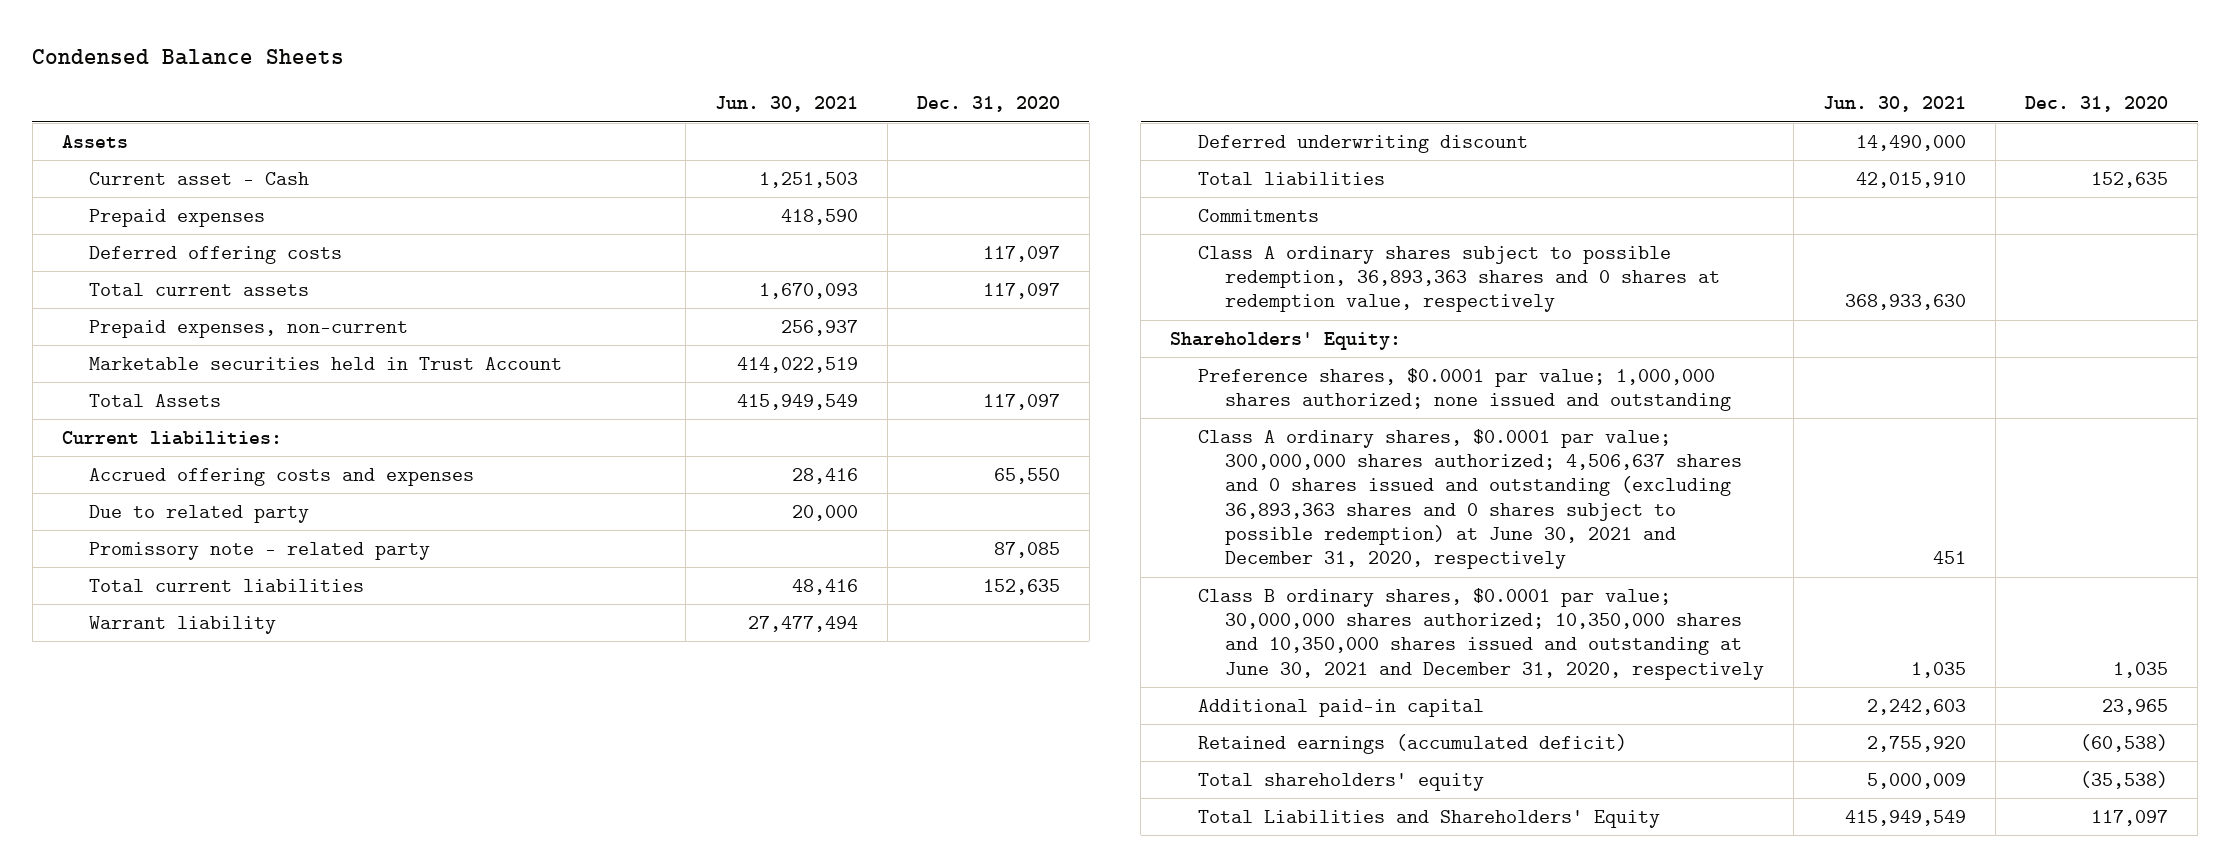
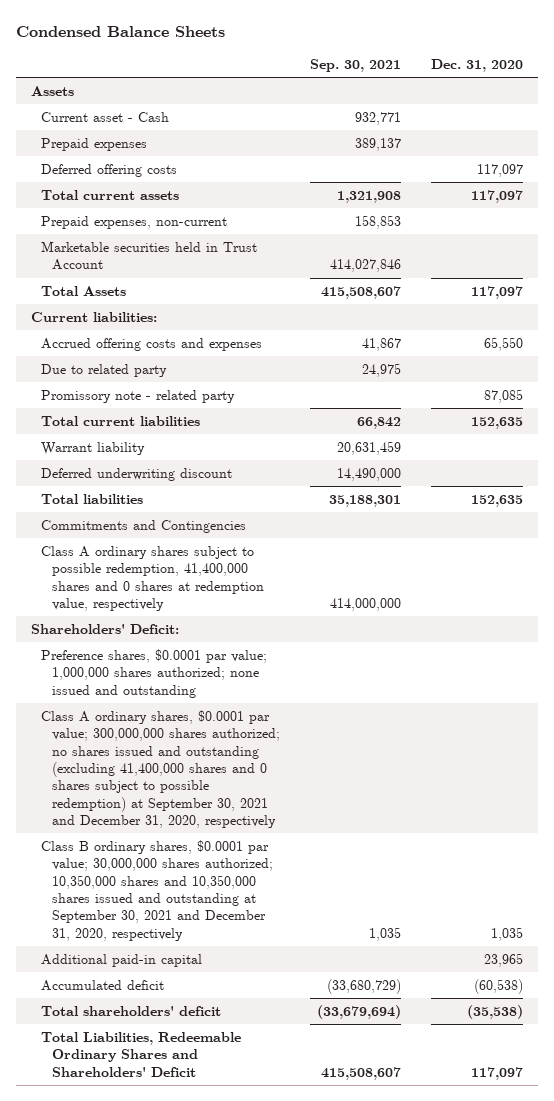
[714,96,858,113] Jun. 30, 2021 -> none
none -> [309,58,401,72] Sep. 30, 2021
[1169,331,1401,350] Shareholders' Equity: -> none
[1197,208,1319,222] Commitments -> [41,519,247,533] Commitments and Contingencies
[1197,245,1721,313] Class A ordinary shares subject to possible redemption, 36,893,363 shares and 0 shares at redemption value, respectively -> [41,545,264,611] Class A ordinary shares subject to possible redemption, 41,400,000 shares and 0 shares at redemption value, respectively
none -> [31,623,180,634] Shareholders' Deficit:
[1197,428,1743,570] Class A ordinary shares, $0.0001 par value; 300,000,000 shares authorized; 4,506,637 shares and 0 shares issued and outstanding (excluding 36,893,363 shares and 0 shares subject to possible redemption) at June 30, 2021 and December 31, 2020, respectively -> [41,709,280,828] Class A ordinary shares, $0.0001 par value; 300,000,000 shares authorized; no shares issued and outstanding (excluding 41,400,000 shares and 0 shares subject to possible redemption) at September 30, 2021 and December 31, 2020, respectively
[1197,587,1765,680] Class B ordinary shares, $0.0001 par value; 30,000,000 shares authorized; 10,350,000 shares and 10,350,000 shares issued and outstanding at June 30, 2021 and December 31, 2020, respectively -> [41,839,273,941] Class B ordinary shares, $0.0001 par value; 30,000,000 shares authorized; 10,350,000 shares and 10,350,000 shares issued and outstanding at September 30, 2021 and December 31, 2020, respectively
[1197,733,1627,754] Retained earnings (accumulated deficit) -> [41,979,165,991] Accumulated deficit
[1197,772,1484,791] Total shareholders' equity -> [41,1005,222,1016] Total shareholders' deficit
[1197,809,1660,828] Total Liabilities and Shareholders' Equity -> [41,1031,242,1077] Total Liabilities, Redeemable Ordinary Shares and Shareholders' Deficit

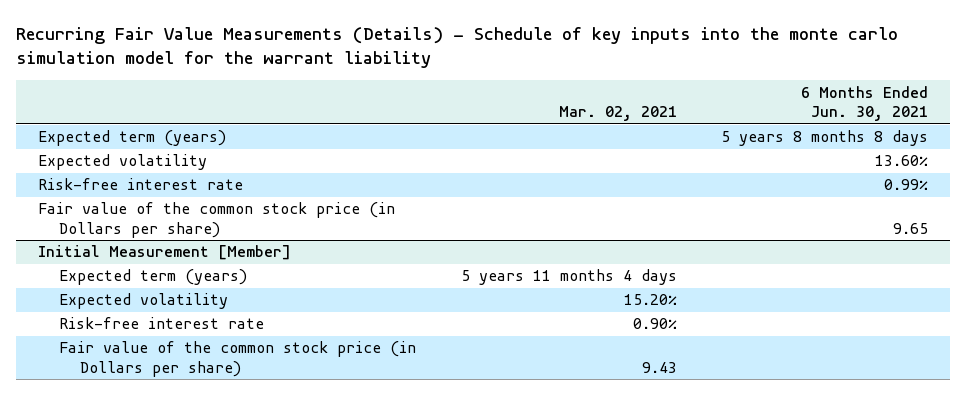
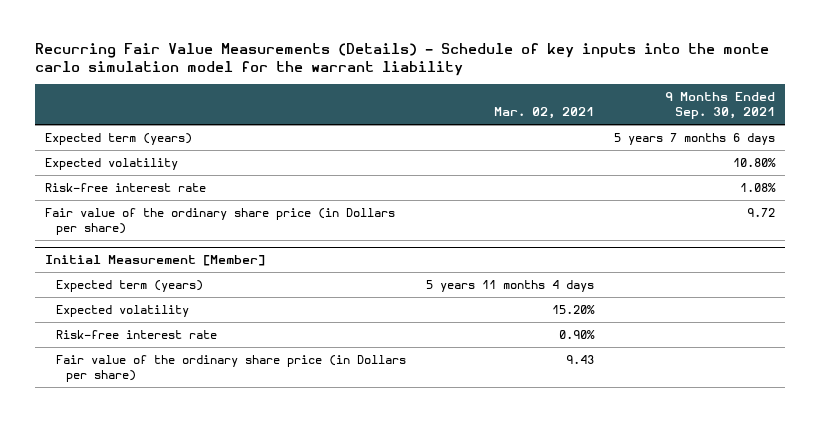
[801,85,929,121] 6 Months Ended Jun. 30, 2021 -> none
none -> [664,92,775,120] 9 Months Ended Sep. 30, 2021
[37,202,395,238] Fair value of the common stock price (in Dollars per share) -> [45,207,396,236] Fair value of the ordinary share price (in Dollars per share)
[58,341,416,377] Fair value of the common stock price (in Dollars per share) -> [55,354,406,383] Fair value of the ordinary share price (in Dollars per share)

